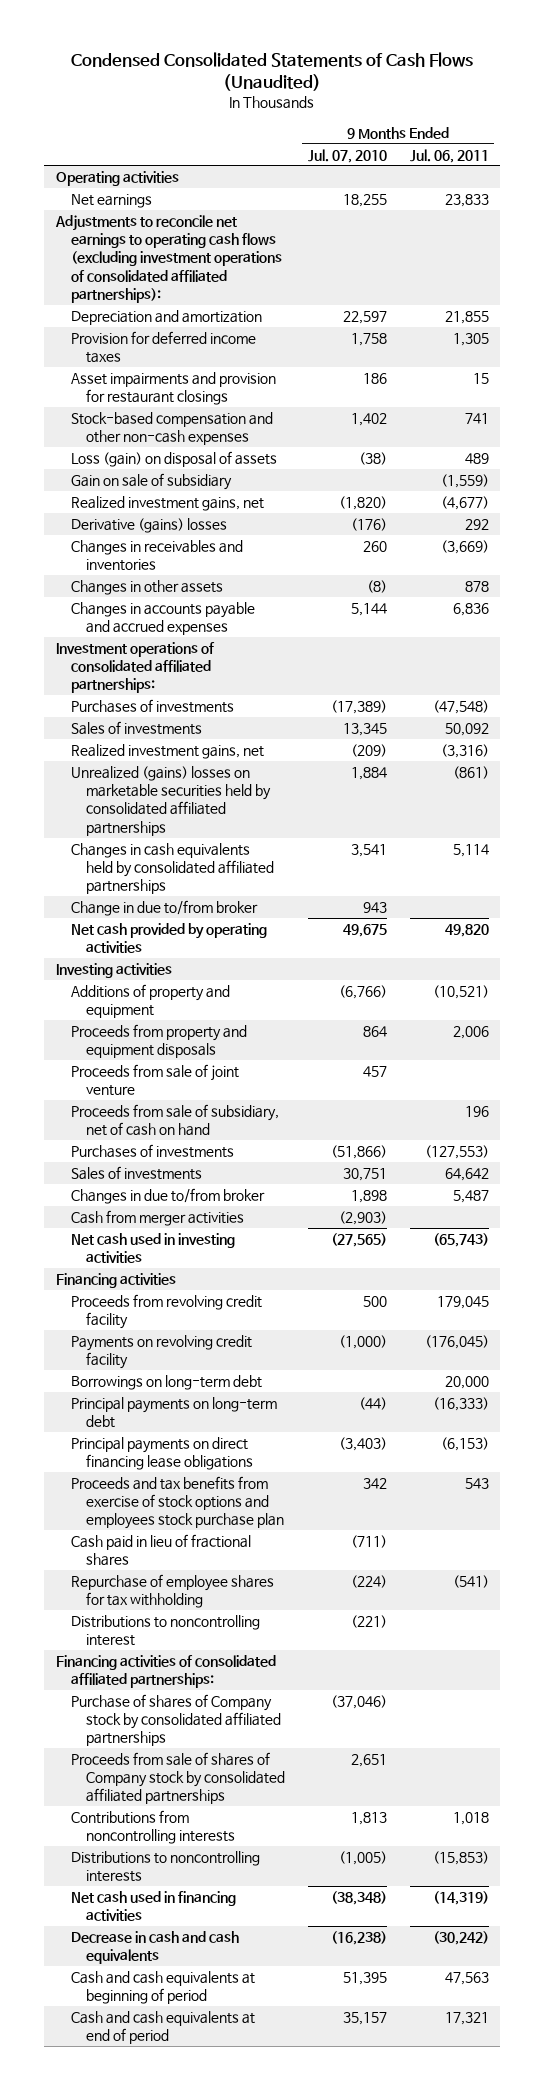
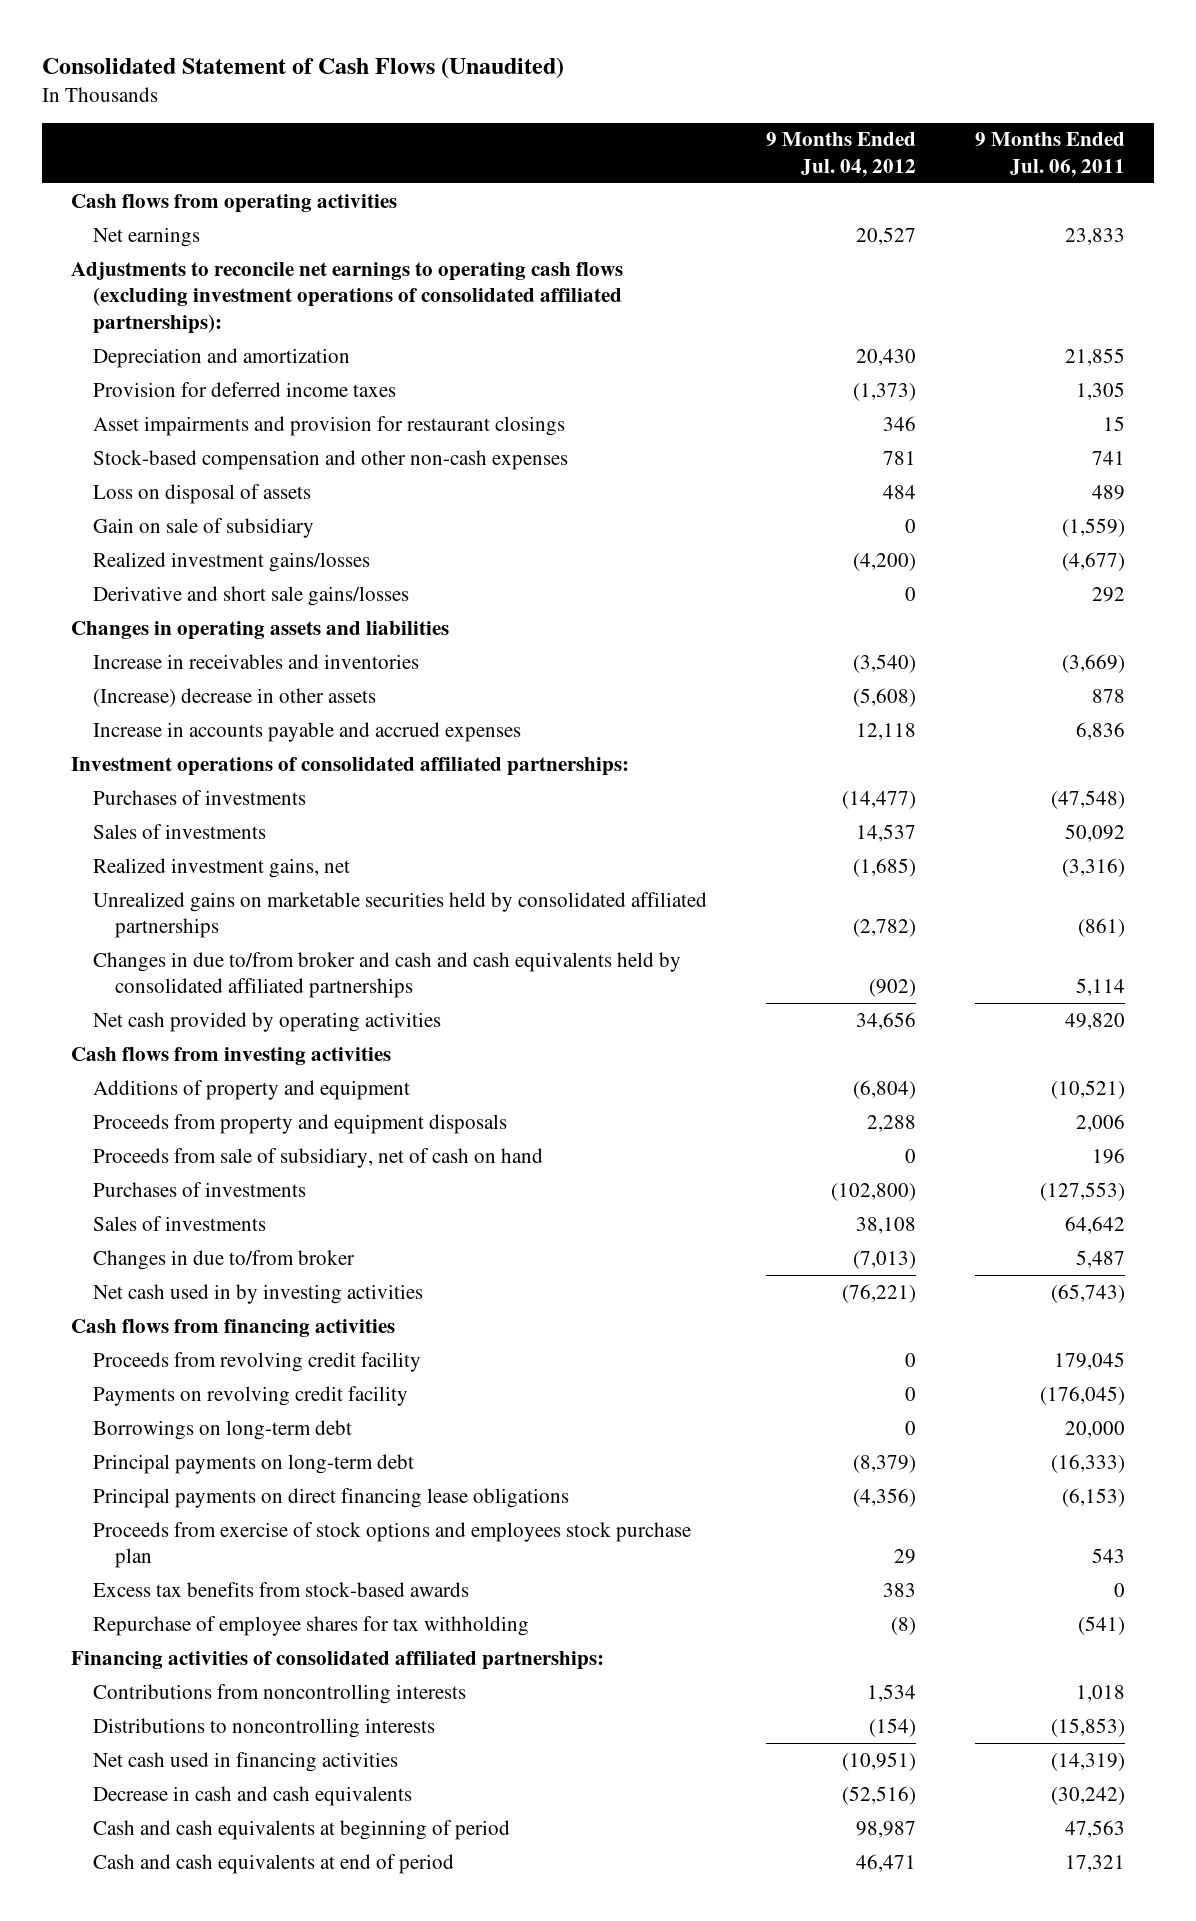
[71,52,474,92] Condensed Consolidated Statements of Cash Flows (Unaudited) -> [41,56,564,79] Consolidated Statement of Cash Flows (Unaudited)
[307,148,387,163] Jul. 07, 2010 -> none
none -> [765,132,916,177] 9 Months Ended Jul. 04, 2012
[55,171,179,187] Operating activities -> [71,193,398,213] Cash flows from operating activities
[70,451,277,468] Loss (gain) on disposal of assets -> [92,483,311,504] Loss on disposal of assets
[70,496,264,512] Realized investment gains, net -> [92,551,370,572] Realized investment gains/losses
[70,518,227,534] Derivative (gains) losses -> [92,585,409,606] Derivative and short sale gains/losses
none -> [71,620,450,640] Changes in operating assets and liabilities
[70,540,243,572] Changes in receivables and inventories -> [92,653,419,669] Increase in receivables and inventories
[70,580,223,596] Changes in other assets -> [92,687,376,707] (Increase) decrease in other assets
[70,602,255,636] Changes in accounts payable and accrued expenses -> [92,721,521,742] Increase in accounts payable and accrued expenses
[70,900,258,917] Change in due to/from broker -> none
[70,766,271,836] Unrealized (gains) losses on marketable securities held by consolidated affiliated partnerships -> [92,891,707,939] Unrealized gains on marketable securities held by consolidated affiliated partnerships
[70,843,274,895] Changes in cash equivalents held by consolidated affiliated partnerships -> [92,951,681,999] Changes in due to/from broker and cash and cash equivalents held by consolidated affiliated partnerships
[55,963,172,979] Investing activities -> [71,1046,392,1065] Cash flows from investing activities
[70,1064,239,1097] Proceeds from sale of joint venture -> none
[70,1210,244,1227] Cash from merger activities -> none
[70,1233,235,1264] Net cash used in investing activities -> [92,1283,423,1304] Net cash used in by investing activities
[55,1273,176,1289] Financing activities -> [71,1318,396,1337] Cash flows from financing activities
[70,1534,251,1567] Cash paid in lieu of fractional shares -> none
[70,1476,284,1530] Proceeds and tax benefits from exercise of stock options and employees stock purchase plan -> [92,1521,691,1569] Proceeds from exercise of stock options and employees stock purchase plan
none -> [92,1581,469,1597] Excess tax benefits from stock-based awards
[70,1615,260,1647] Distributions to noncontrolling interest -> none
[70,1694,281,1747] Purchase of shares of Company stock by consolidated affiliated partnerships -> none
[70,1752,285,1805] Proceeds from sale of shares of Company stock by consolidated affiliated partnerships -> none

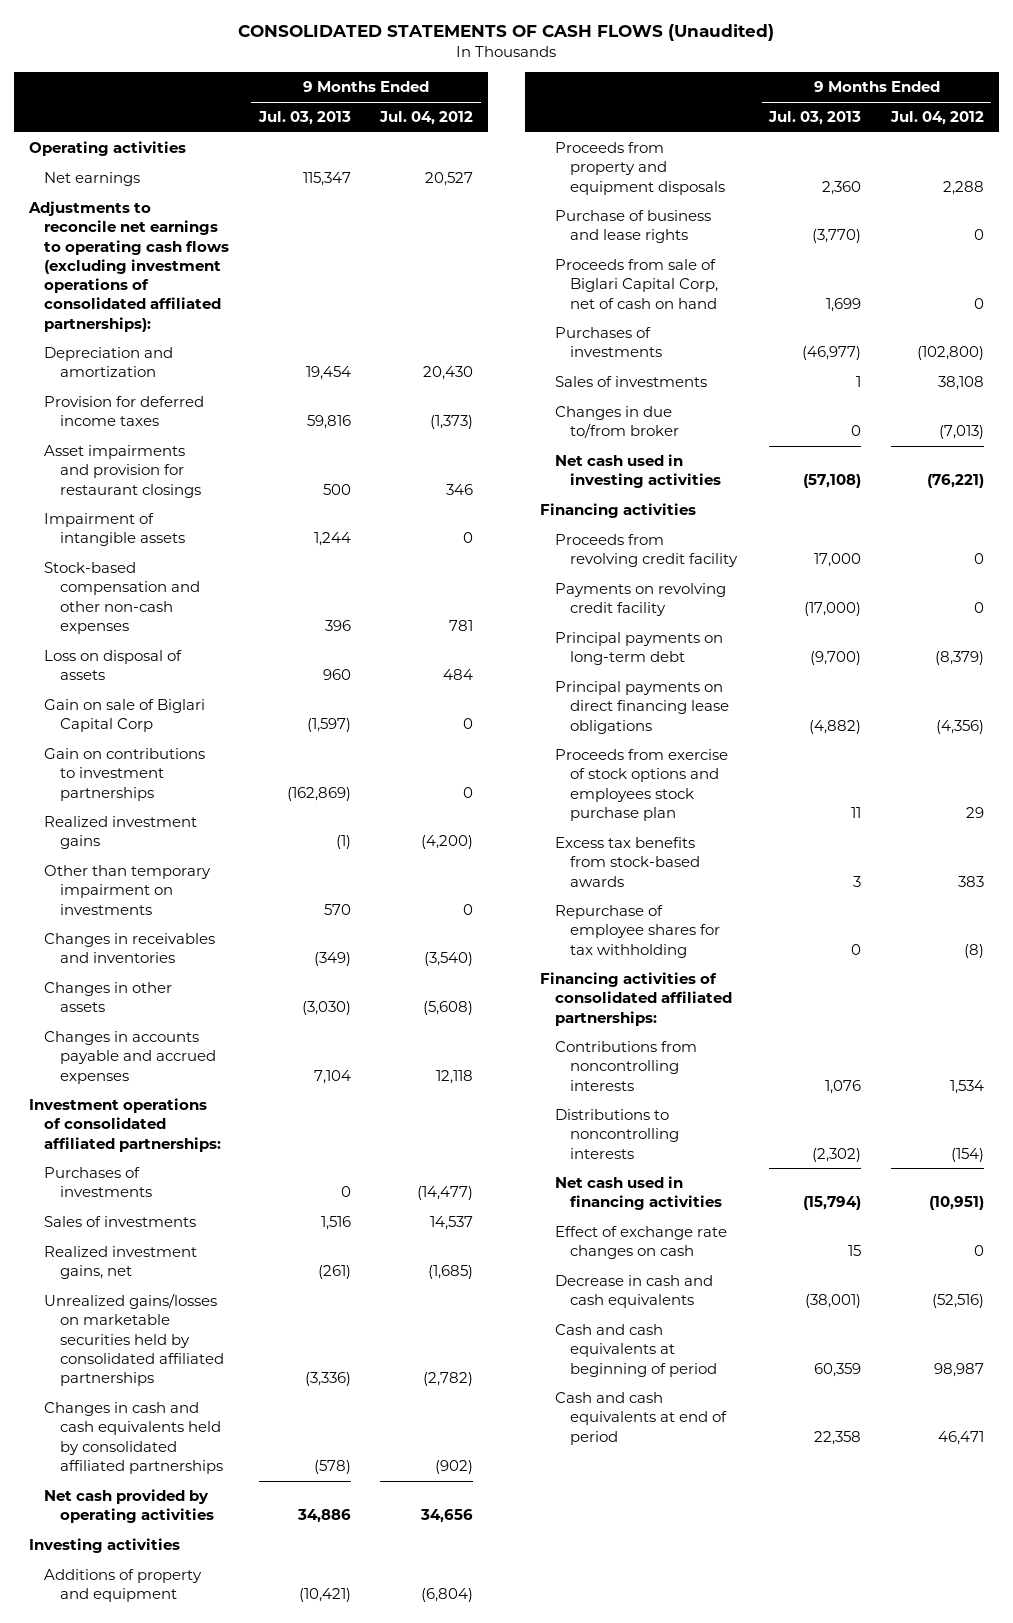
[41,56,564,79] Consolidated Statement of Cash Flows (Unaudited) -> [238,24,775,42] CONSOLIDATED STATEMENTS OF CASH FLOWS (Unaudited)
[974,132,1125,177] 9 Months Ended Jul. 06, 2011 -> none
none -> [257,111,351,126] Jul. 03, 2013
[71,193,398,213] Cash flows from operating activities -> [29,141,187,157] Operating activities
none -> [44,513,185,547] Impairment of intangible assets
[92,585,409,606] Derivative and short sale gains/losses -> none
[71,620,450,640] Changes in operating assets and liabilities -> none
[92,517,314,538] Gain on sale of subsidiary -> [44,699,206,733] Gain on sale of Biglari Capital Corp
none -> [44,748,206,801] Gain on contributions to investment partnerships
[92,551,370,572] Realized investment gains/losses -> [44,816,198,850] Realized investment gains
none -> [44,865,212,915] Other than temporary impairment on investments
[92,653,419,669] Increase in receivables and inventories -> [44,933,216,964] Changes in receivables and inventories
[92,687,376,707] (Increase) decrease in other assets -> [44,982,173,1013] Changes in other assets
[92,721,521,742] Increase in accounts payable and accrued expenses -> [44,1031,216,1084] Changes in accounts payable and accrued expenses
[92,891,707,939] Unrealized gains on marketable securities held by consolidated affiliated partnerships -> [44,1293,224,1387] Unrealized gains/losses on marketable securities held by consolidated affiliated partnerships
[92,951,681,999] Changes in due to/from broker and cash and cash equivalents held by consolidated affiliated partnerships -> [44,1402,223,1474] Changes in cash and cash equivalents held by consolidated affiliated partnerships
[71,1046,392,1065] Cash flows from investing activities -> [29,1538,181,1554] Investing activities
none -> [555,210,712,244] Purchase of business and lease rights
[92,1147,543,1168] Proceeds from sale of subsidiary, net of cash on hand -> [555,259,719,309] Proceeds from sale of Biglari Capital Corp, net of cash on hand
[92,1283,423,1304] Net cash used in by investing activities -> [555,454,722,489] Net cash used in investing activities
[71,1318,396,1337] Cash flows from financing activities -> [539,503,696,519] Financing activities
[92,1419,352,1440] Borrowings on long-term debt -> none
none -> [555,1226,728,1260] Effect of exchange rate changes on cash

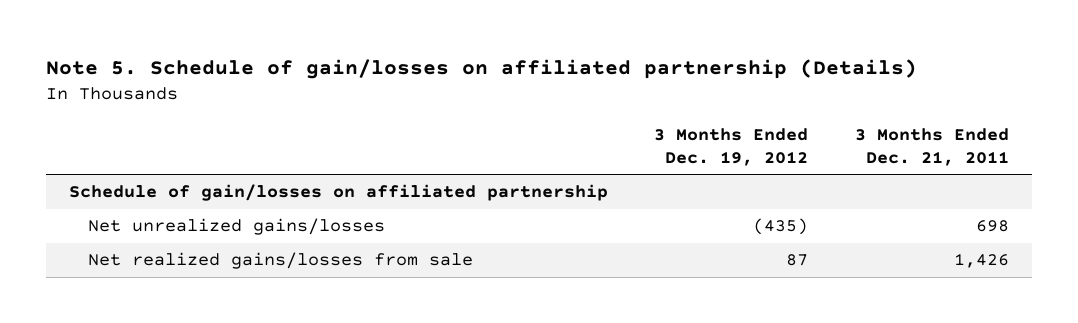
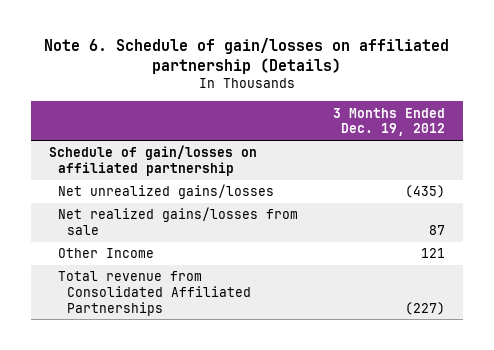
[45,59,917,80] Note 5. Schedule of gain/losses on affiliated partnership (Details) -> [44,38,450,75] Note 6. Schedule of gain/losses on affiliated partnership (Details)
[854,128,1009,167] 3 Months Ended Dec. 21, 2011 -> none
none -> [57,248,154,259] Other Income
none -> [57,271,251,316] Total revenue from Consolidated Affiliated Partnerships

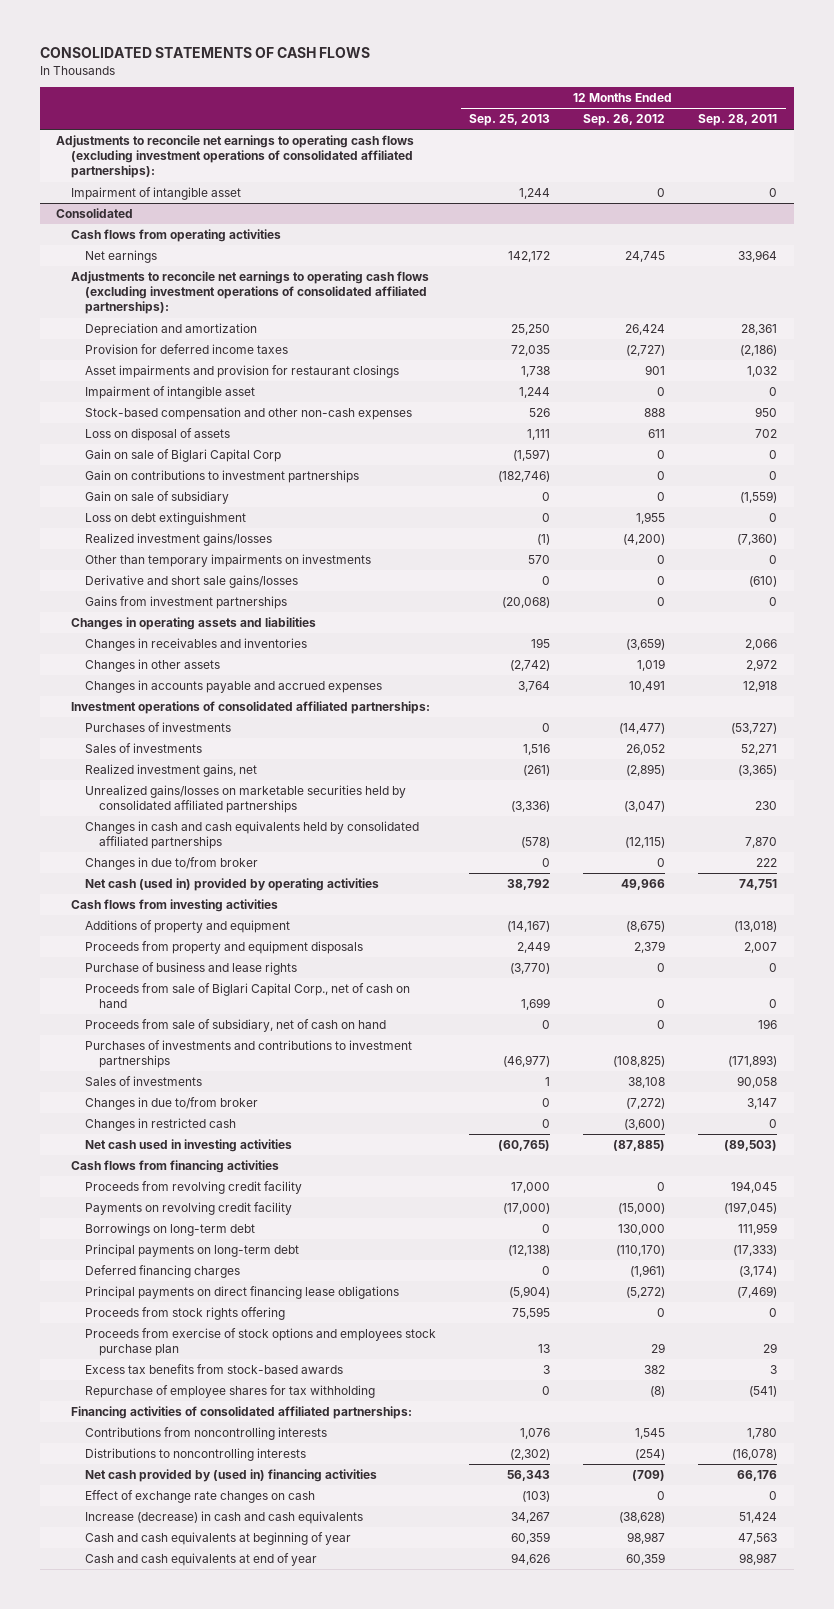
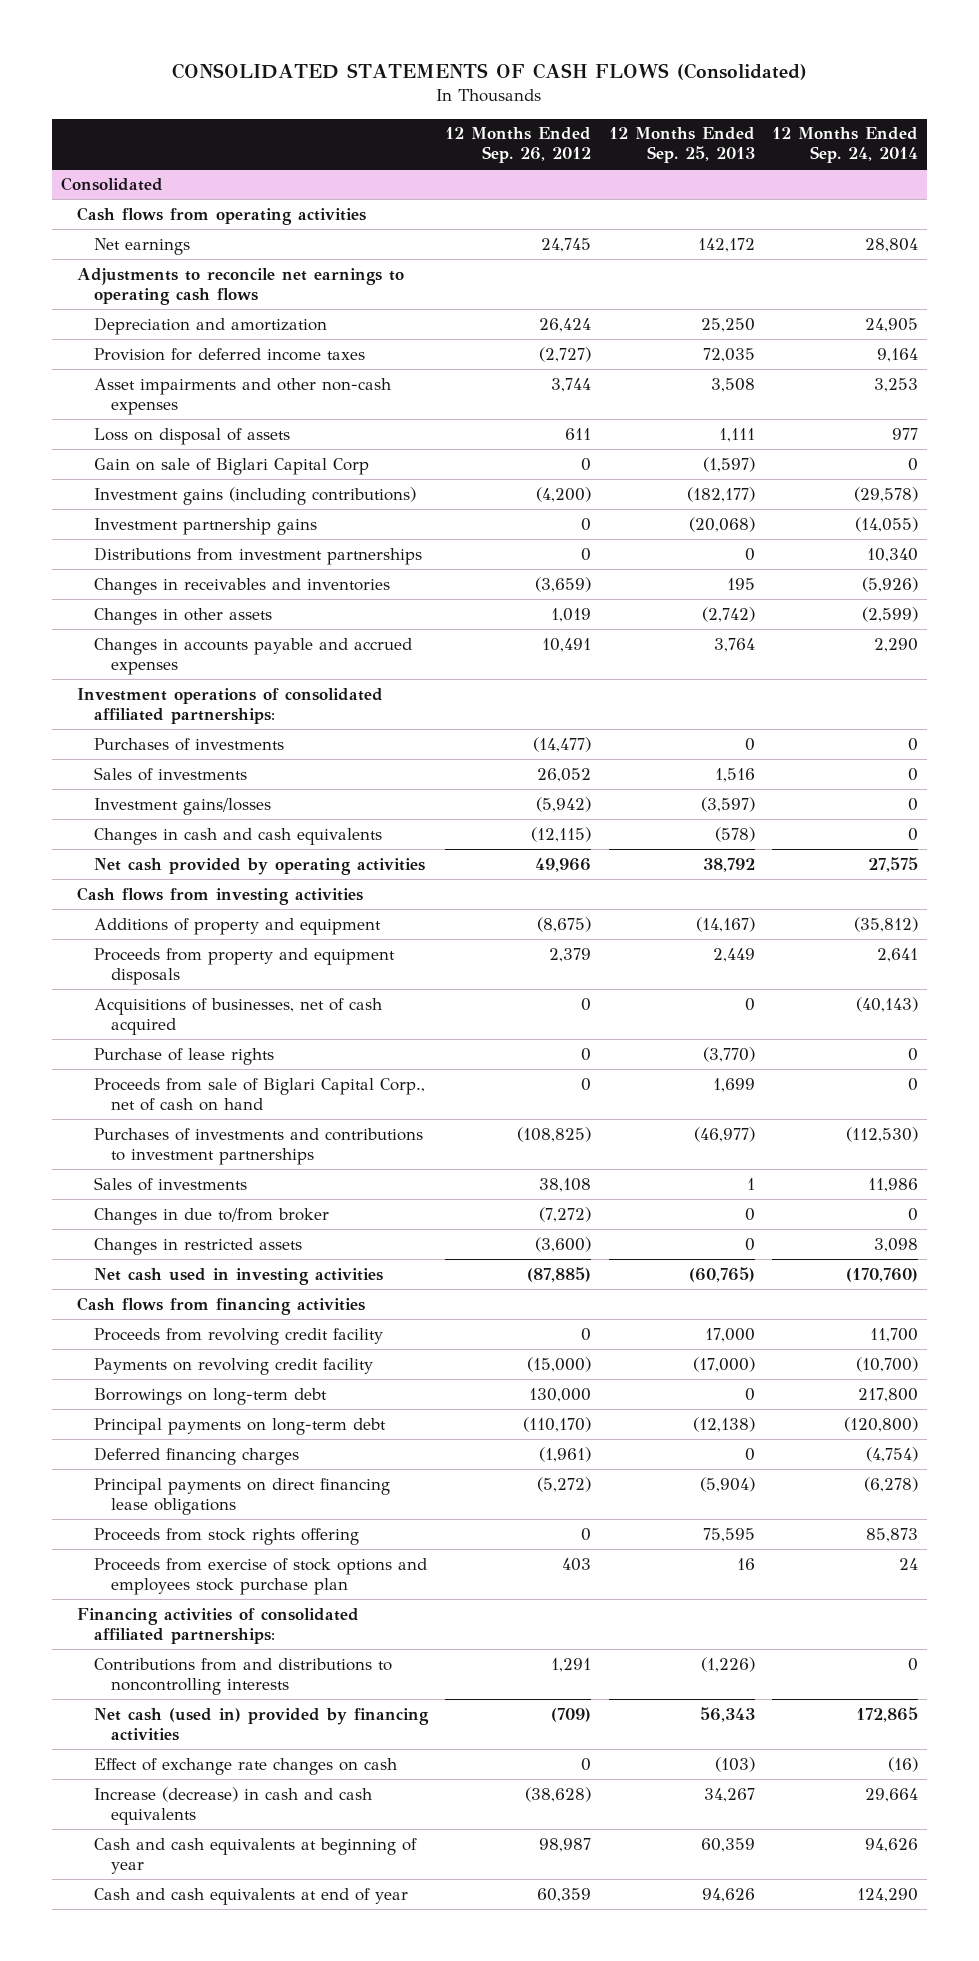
[39,47,370,59] CONSOLIDATED STATEMENTS OF CASH FLOWS -> [172,63,808,81] CONSOLIDATED STATEMENTS OF CASH FLOWS (Consolidated)
[698,114,778,127] Sep. 28, 2011 -> none
none -> [772,127,919,164] 12 Months Ended Sep. 24, 2014
[56,135,415,179] Adjustments to reconcile net earnings to operating cash flows (excluding investment operations of consolidated affiliated partnerships): -> none
[70,187,241,201] Impairment of intangible asset -> none
[70,271,429,315] Adjustments to reconcile net earnings to operating cash flows (excluding investment operations of consolidated affiliated partnerships): -> [77,267,405,305] Adjustments to reconcile net earnings to operating cash flows
[84,386,255,400] Impairment of intangible asset -> none
[84,407,412,421] Stock-based compensation and other non-cash expenses -> none
[84,365,399,379] Asset impairments and provision for restaurant closings -> [94,377,392,415] Asset impairments and other non-cash expenses
[521,366,551,378] 1,738 -> [710,377,755,392] 3,508
[645,365,666,376] 901 -> [551,377,592,392] 3,744
[84,470,359,484] Gain on contributions to investment partnerships -> none
[84,491,229,505] Gain on sale of subsidiary -> none
[84,512,246,526] Loss on debt extinguishment -> none
[84,533,272,547] Realized investment gains/losses -> none
[84,554,371,568] Other than temporary impairments on investments -> none
[84,575,298,589] Derivative and short sale gains/losses -> none
[70,617,316,631] Changes in operating assets and liabilities -> none
none -> [94,486,417,505] Investment gains (including contributions)
[84,596,287,610] Gains from investment partnerships -> [94,517,318,535] Investment partnership gains
none -> [94,546,423,565] Distributions from investment partnerships
[84,785,406,814] Unrealized gains/losses on marketable securities held by consolidated affiliated partnerships -> none
[84,857,258,871] Changes in due to/from broker -> none
[84,764,257,778] Realized investment gains, net -> [94,797,272,815] Investment gains/losses
[523,765,551,777] (261) -> [700,796,755,812] (3,597)
[626,764,666,777] (2,895) -> [536,796,592,812] (5,942)
[84,821,419,850] Changes in cash and cash equivalents held by consolidated affiliated partnerships -> [94,827,383,845] Changes in cash and cash equivalents
[84,878,379,892] Net cash (used in) provided by operating activities -> [94,857,426,875] Net cash provided by operating activities
[84,962,297,976] Purchase of business and lease rights -> [94,997,383,1035] Acquisitions of businesses, net of cash acquired
[510,963,551,975] (3,770) -> [744,997,755,1011] 0
none -> [94,1047,275,1065] Purchase of lease rights
[84,1019,386,1033] Proceeds from sale of subsidiary, net of cash on hand -> none
[84,1118,236,1132] Changes in restricted cash -> [94,1237,303,1255] Changes in restricted assets
[84,1364,343,1375] Excess tax benefits from stock-based awards -> none
[84,1385,375,1399] Repurchase of employee shares for tax withholding -> none
[538,1344,551,1354] 13 -> [736,1557,755,1570] 16
[651,1343,666,1354] 29 -> [562,1557,592,1571] 403
[84,1448,306,1462] Distributions to noncontrolling interests -> none
[84,1427,327,1441] Contributions from noncontrolling interests -> [94,1657,393,1695] Contributions from and distributions to noncontrolling interests
[520,1428,551,1440] 1,076 -> [700,1656,755,1672] (1,226)
[635,1428,666,1440] 1,545 -> [551,1657,592,1672] 1,291
[84,1469,377,1483] Net cash provided by (used in) financing activities -> [94,1707,430,1741] Net cash (used in) provided by financing activities

